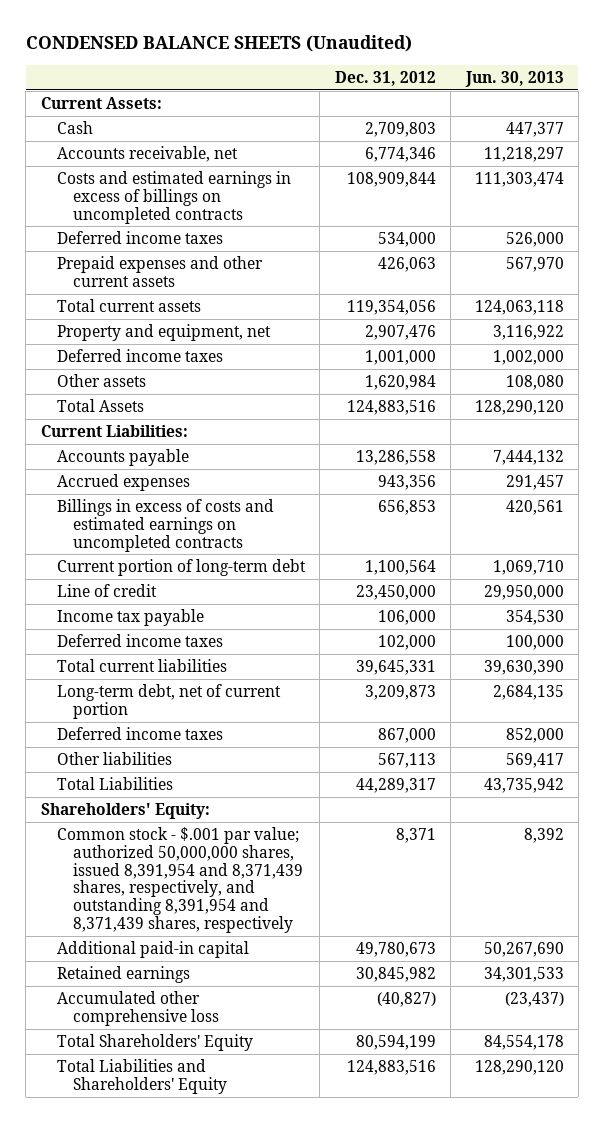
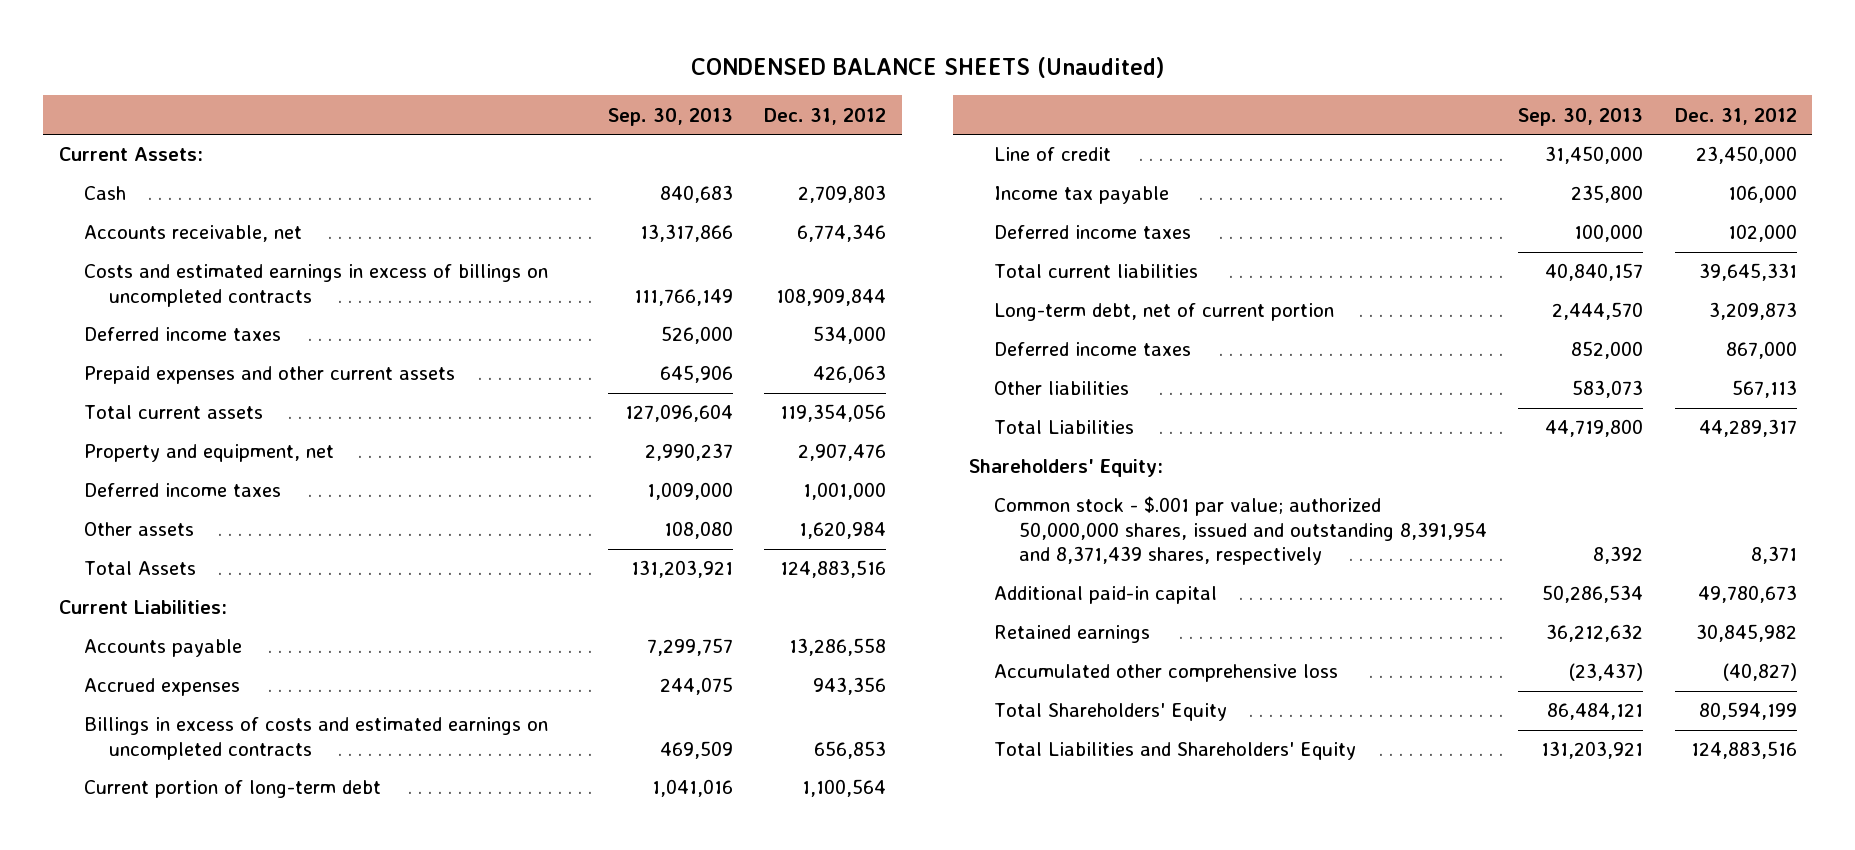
[464,70,564,87] Jun. 30, 2013 -> none
none -> [608,107,734,126] Sep. 30, 2013
[56,826,303,933] Common stock - $.001 par value; authorized 50,000,000 shares, issued 8,391,954 and 8,371,439 shares, respectively, and outstanding 8,391,954 and 8,371,439 shares, respectively -> [994,496,1488,566] Common stock - $.001 par value; authorized 50,000,000 shares, issued and outstanding 8,391,954 and 8,371,439 shares, respectively

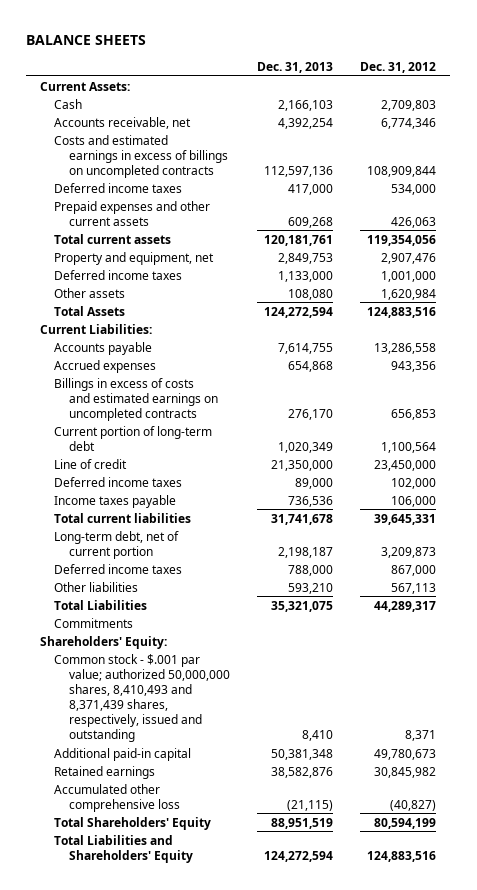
[690,56,1164,78] CONDENSED BALANCE SHEETS (Unaudited) -> [26,35,147,46] BALANCE SHEETS
[608,107,734,126] Sep. 30, 2013 -> none
none -> [257,62,334,74] Dec. 31, 2013
[994,186,1170,205] Income tax payable -> none
none -> [54,494,177,508] Income taxes payable
none -> [54,617,134,628] Commitments
[994,496,1488,566] Common stock - $.001 par value; authorized 50,000,000 shares, issued and outstanding 8,391,954 and 8,371,439 shares, respectively -> [54,653,230,742] Common stock - $.001 par value; authorized 50,000,000 shares, 8,410,493 and 8,371,439 shares, respectively, issued and outstanding

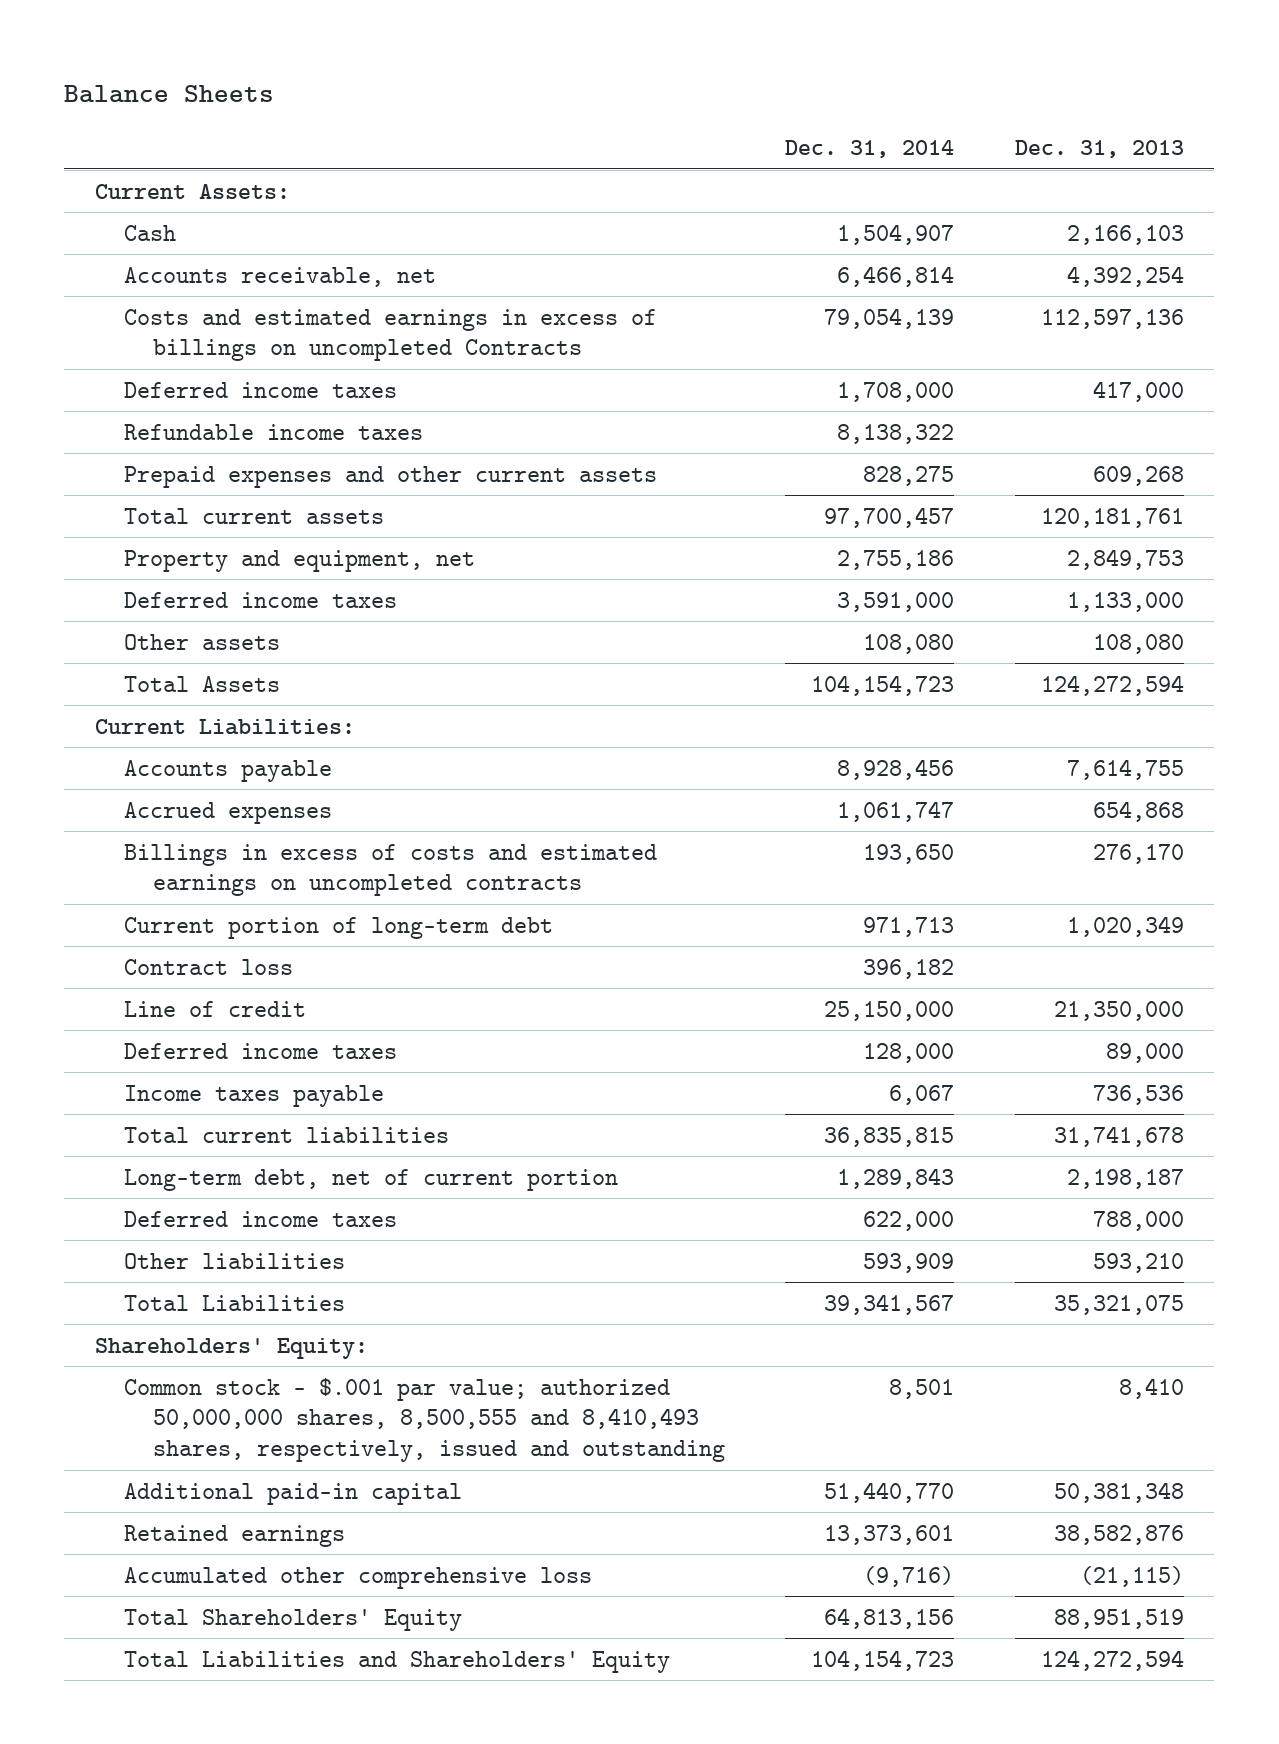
[26,35,147,46] BALANCE SHEETS -> [64,85,275,104] Balance Sheets
[360,62,437,74] Dec. 31, 2012 -> none
none -> [785,140,955,159] Dec. 31, 2014
[54,134,228,178] Costs and estimated earnings in excess of billings on uncompleted contracts -> [123,308,657,362] Costs and estimated earnings in excess of billings on uncompleted Contracts
none -> [123,423,423,440] Refundable income taxes
none -> [123,958,293,975] Contract loss
[54,617,134,628] Commitments -> none
[54,653,230,742] Common stock - $.001 par value; authorized 50,000,000 shares, 8,410,493 and 8,371,439 shares, respectively, issued and outstanding -> [123,1377,725,1463] Common stock - $.001 par value; authorized 50,000,000 shares, 8,500,555 and 8,410,493 shares, respectively, issued and outstanding

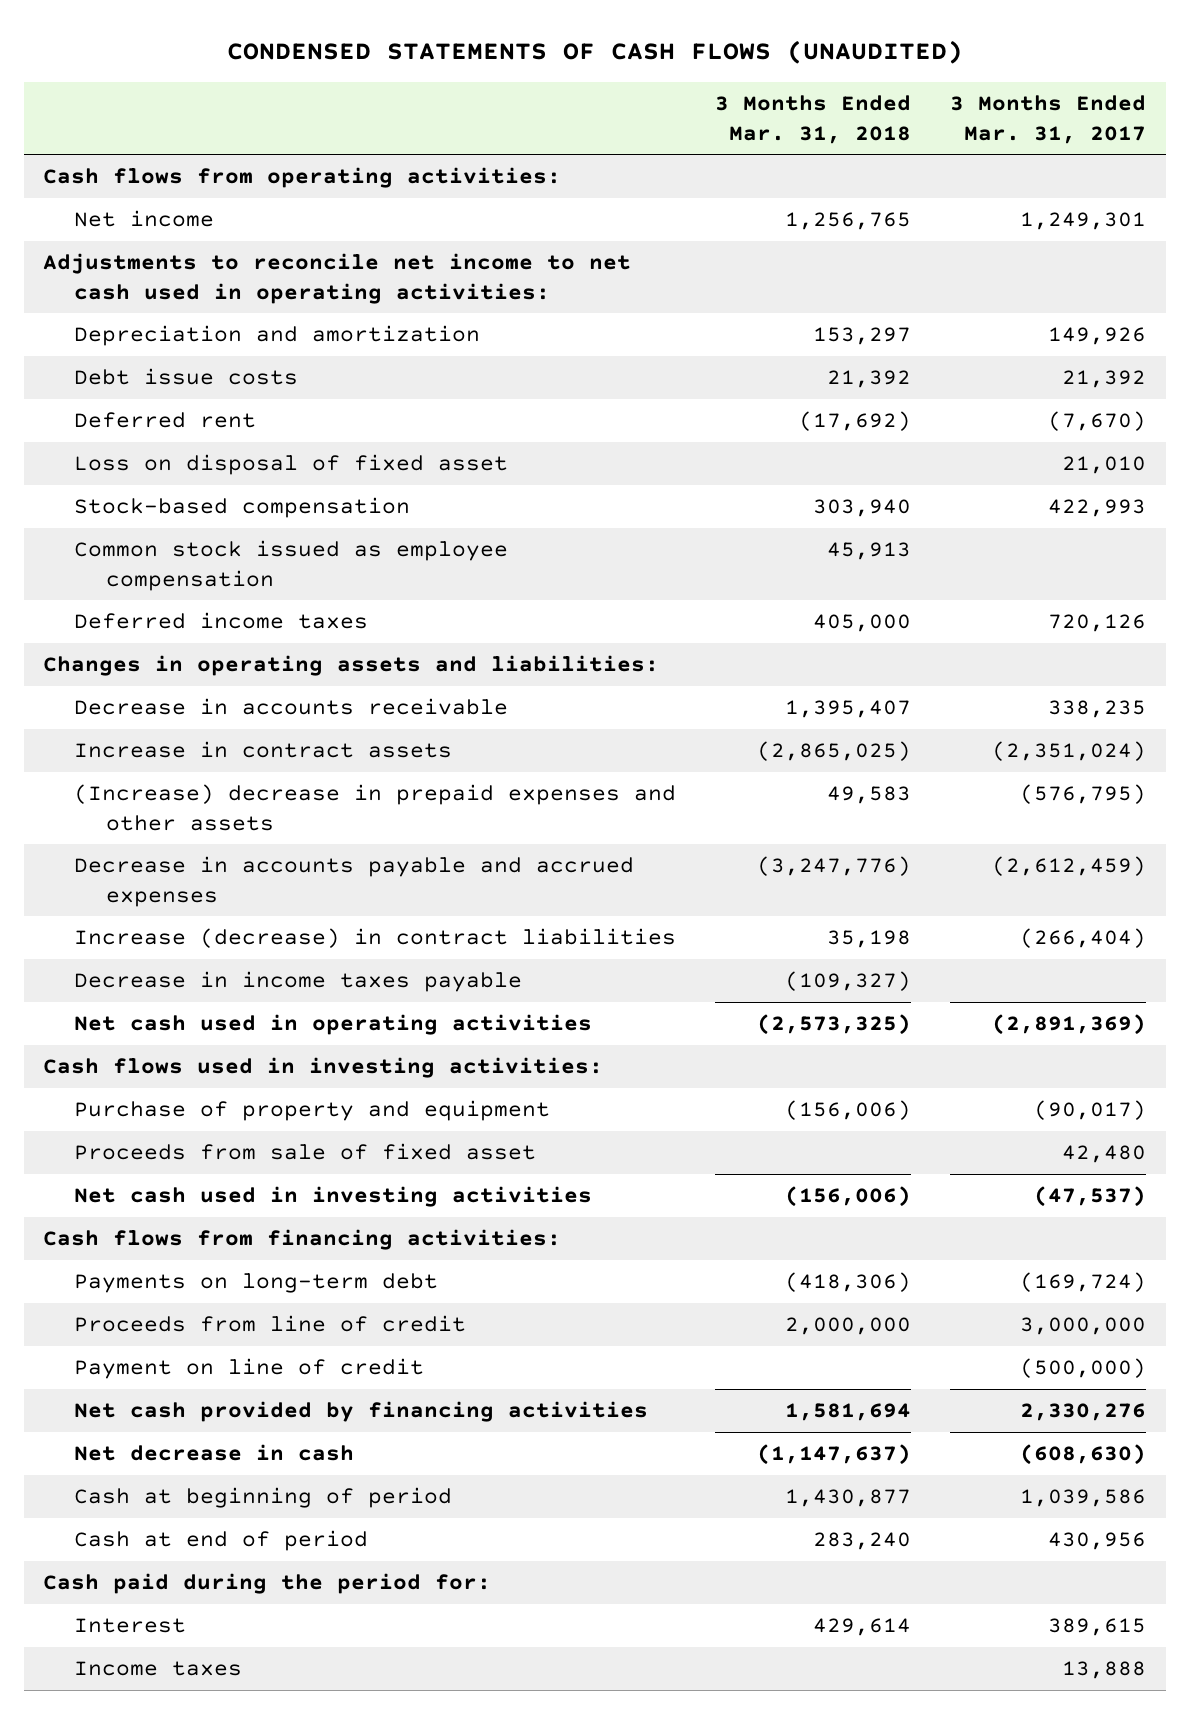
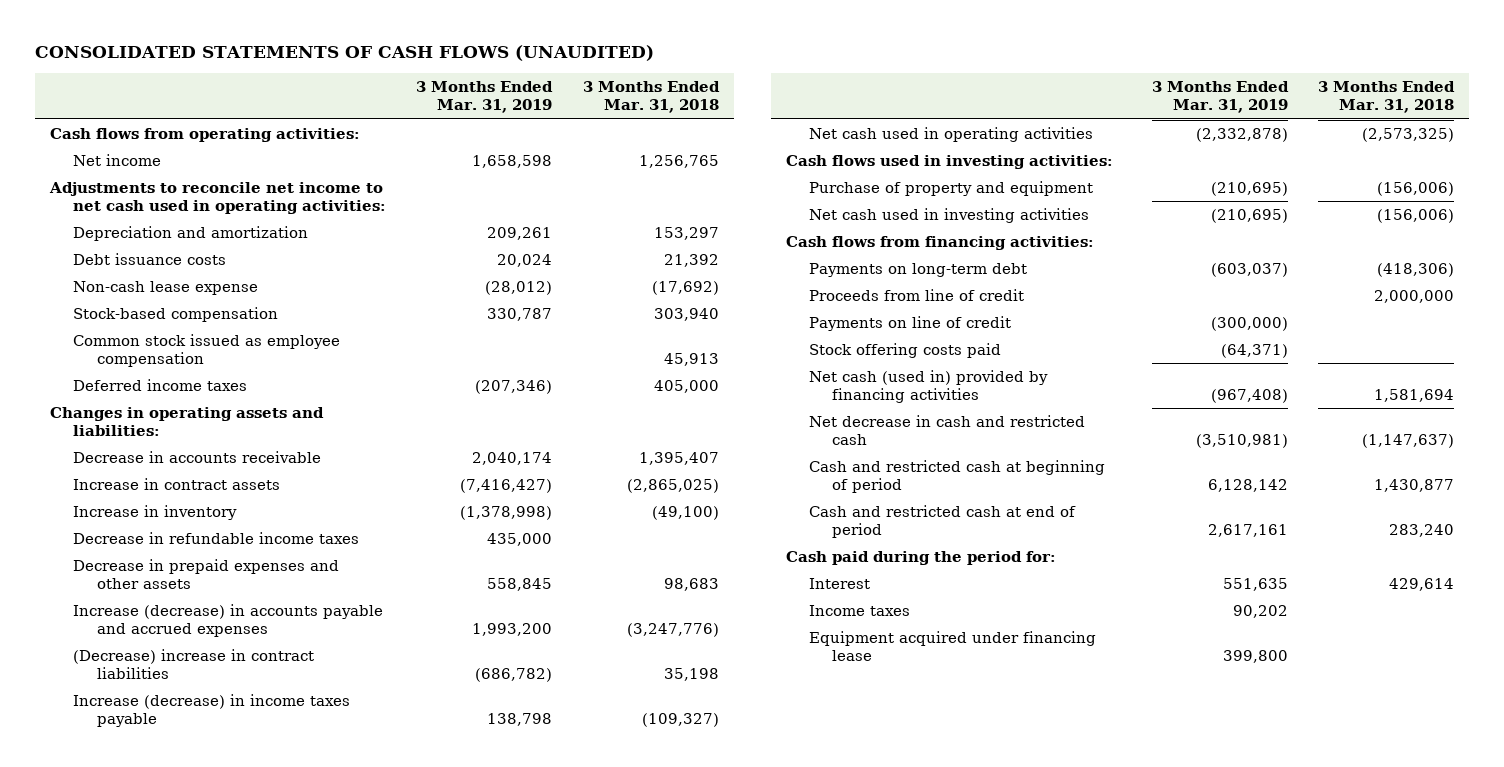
[226,40,963,65] CONDENSED STATEMENTS OF CASH FLOWS (UNAUDITED) -> [35,45,655,62] CONSOLIDATED STATEMENTS OF CASH FLOWS (UNAUDITED)
[950,95,1147,144] 3 Months Ended Mar. 31, 2017 -> none
none -> [416,81,554,114] 3 Months Ended Mar. 31, 2019
[74,454,509,476] Loss on disposal of fixed asset -> none
[74,368,299,386] Debt issue costs -> [73,253,227,266] Debt issuance costs
[74,412,257,429] Deferred rent -> [73,281,259,296] Non-cash lease expense
none -> [73,505,238,521] Increase in inventory
none -> [73,532,360,545] Decrease in refundable income taxes
[74,784,677,831] (Increase) decrease in prepaid expenses and other assets -> [73,559,340,590] Decrease in prepaid expenses and other assets
[827,786,912,805] 49,583 -> [663,578,719,592] 98,683
[74,856,635,907] Decrease in accounts payable and accrued expenses -> [73,604,384,638] Increase (decrease) in accounts payable and accrued expenses
[74,928,677,949] Increase (decrease) in contract liabilities -> [73,649,315,680] (Decrease) increase in contract liabilities
[74,971,523,993] Decrease in income taxes payable -> [73,694,351,728] Increase (decrease) in income taxes payable
[74,1143,537,1161] Proceeds from sale of fixed asset -> none
[74,1358,425,1380] Payment on line of credit -> [809,316,1012,332] Payments on line of credit
none -> [809,343,1002,359] Stock offering costs paid
[74,1401,649,1423] Net cash provided by financing activities -> [809,370,1049,404] Net cash (used in) provided by financing activities
[74,1444,355,1462] Net decrease in cash -> [809,415,1086,446] Net decrease in cash and restricted cash
[74,1487,453,1509] Cash at beginning of period -> [809,460,1106,494] Cash and restricted cash at beginning of period
[74,1530,369,1552] Cash at end of period -> [809,505,1077,539] Cash and restricted cash at end of period
none -> [809,631,1097,662] Equipment acquired under financing lease

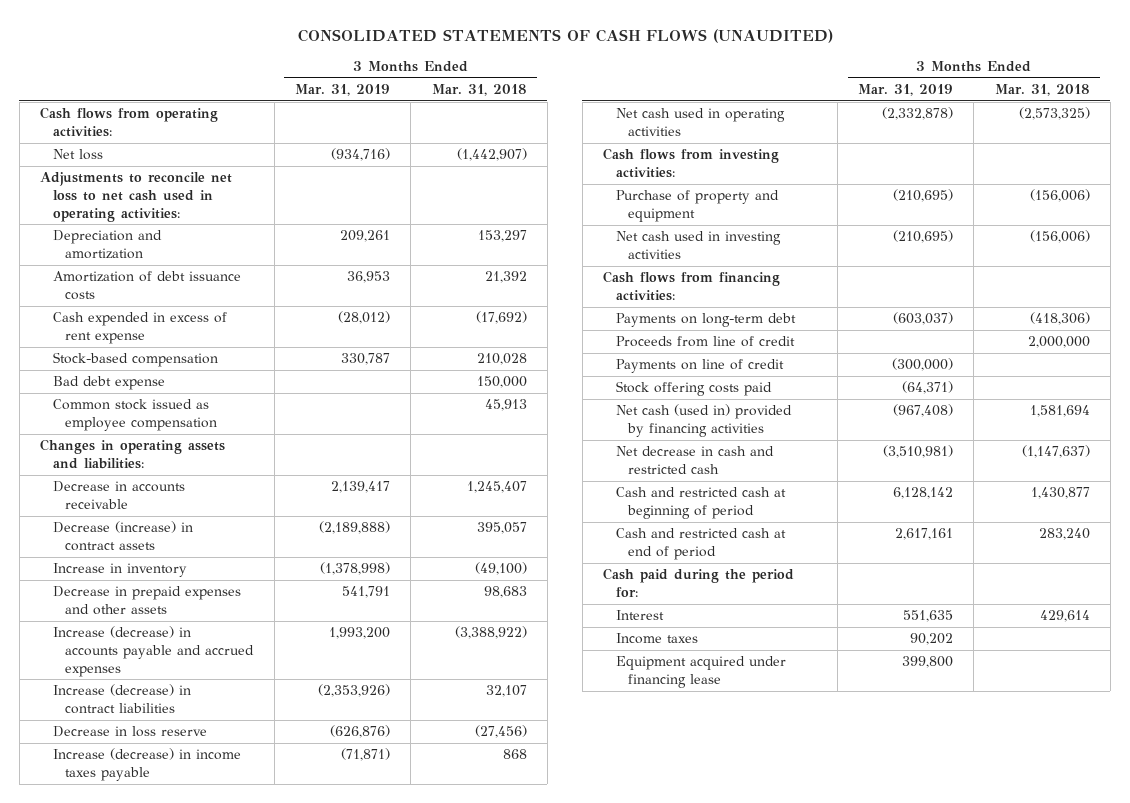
[73,154,162,167] Net income -> [52,149,103,161] Net loss
[472,155,553,169] 1,658,598 -> [330,148,390,162] (934,716)
[638,155,719,169] 1,256,765 -> [456,148,527,162] (1,442,907)
[49,182,387,215] Adjustments to reconcile net income to net cash used in operating activities: -> [40,172,233,222] Adjustments to reconcile net loss to net cash used in operating activities:
[73,253,227,266] Debt issuance costs -> [52,271,241,300] Amortization of debt issuance costs
[497,254,553,268] 20,024 -> [346,271,390,284] 36,953
[73,281,259,296] Non-cash lease expense -> [52,312,227,344] Cash expended in excess of rent expense
[653,308,719,322] 303,940 -> [476,353,527,366] 210,028
none -> [52,376,165,391] Bad debt expense
[73,379,248,392] Deferred income taxes -> none
[472,452,553,466] 2,040,174 -> [330,481,390,494] 2,139,417
[638,452,719,466] 1,395,407 -> [466,481,527,494] 1,245,407
[73,478,281,491] Increase in contract assets -> [52,521,193,551] Decrease (increase) in contract assets
[460,479,553,494] (7,416,427) -> [318,521,390,535] (2,189,888)
[626,479,719,494] (2,865,025) -> [476,522,527,535] 395,057
[73,532,360,545] Decrease in refundable income taxes -> none
[487,578,553,592] 558,845 -> [341,586,390,599] 541,791
[626,623,719,638] (3,247,776) -> [454,626,527,640] (3,388,922)
[73,649,315,680] (Decrease) increase in contract liabilities -> [52,684,191,714] Increase (decrease) in contract liabilities
[475,668,553,683] (686,782) -> [317,684,390,698] (2,353,926)
[663,668,719,682] 35,198 -> [485,685,527,698] 32,107
none -> [52,726,207,738] Decrease in loss reserve
[487,713,553,727] 138,798 -> [340,748,390,762] (71,871)
[641,713,719,728] (109,327) -> [502,749,527,760] 868
[785,155,1113,170] Cash flows used in investing activities: -> [603,148,780,178] Cash flows from investing activities:

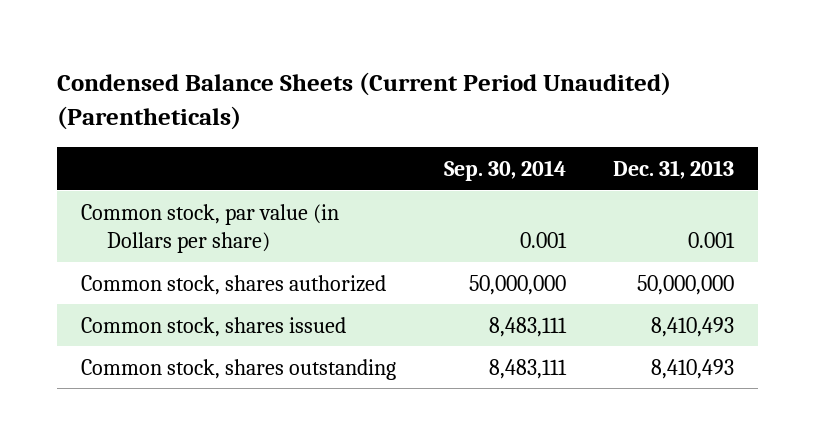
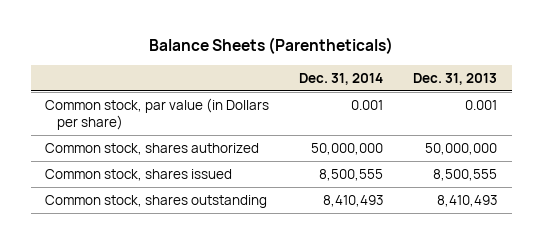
[57,72,672,131] Condensed Balance Sheets (Current Period Unaudited) (Parentheticals) -> [149,37,394,55] Balance Sheets (Parentheticals)
[443,159,566,181] Sep. 30, 2014 -> none
none -> [299,72,384,85] Dec. 31, 2014
[651,316,735,337] 8,410,493 -> [433,168,498,181] 8,500,555

